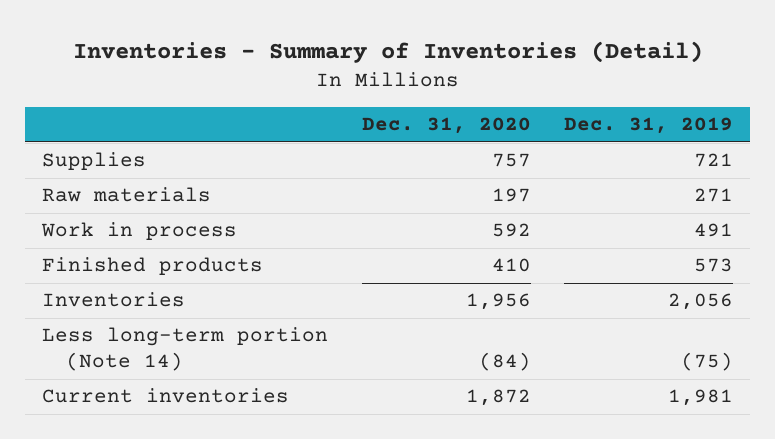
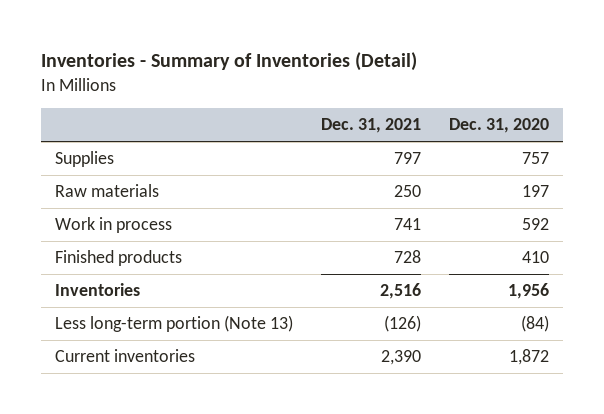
[564,117,734,135] Dec. 31, 2019 -> none
none -> [320,118,421,134] Dec. 31, 2021
[42,327,329,372] Less long-term portion (Note 14) -> [54,315,293,333] Less long-term portion (Note 13)

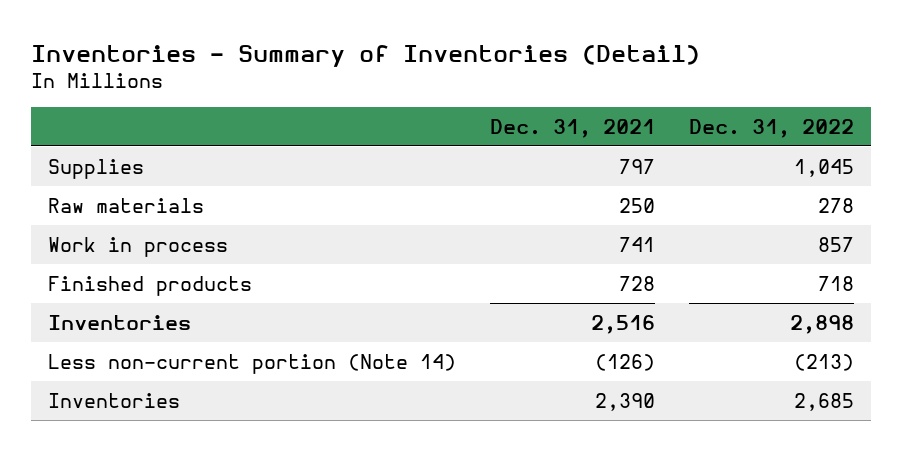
[448,118,549,134] Dec. 31, 2020 -> none
none -> [689,119,855,139] Dec. 31, 2022
[54,315,293,333] Less long-term portion (Note 13) -> [48,353,457,374] Less non-current portion (Note 14)
[54,349,195,363] Current inventories -> [48,392,181,408] Inventories

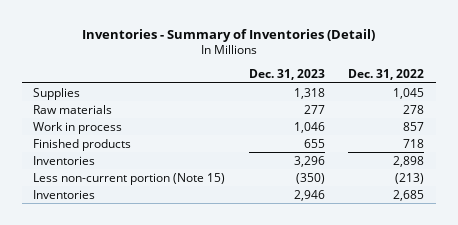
[490,119,656,139] Dec. 31, 2021 -> none
none -> [248,69,325,81] Dec. 31, 2023
[48,353,457,374] Less non-current portion (Note 14) -> [33,172,226,185] Less non-current portion (Note 15)

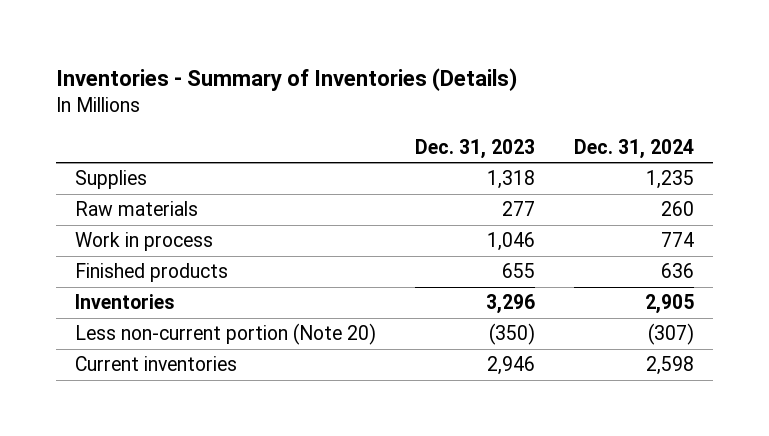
[81,29,375,43] Inventories - Summary of Inventories (Detail) -> [55,67,517,91] Inventories - Summary of Inventories (Details)
[348,69,425,81] Dec. 31, 2022 -> none
none -> [573,138,694,159] Dec. 31, 2024
[33,172,226,185] Less non-current portion (Note 15) -> [75,323,377,346] Less non-current portion (Note 20)
[33,189,96,199] Inventories -> [75,356,238,372] Current inventories

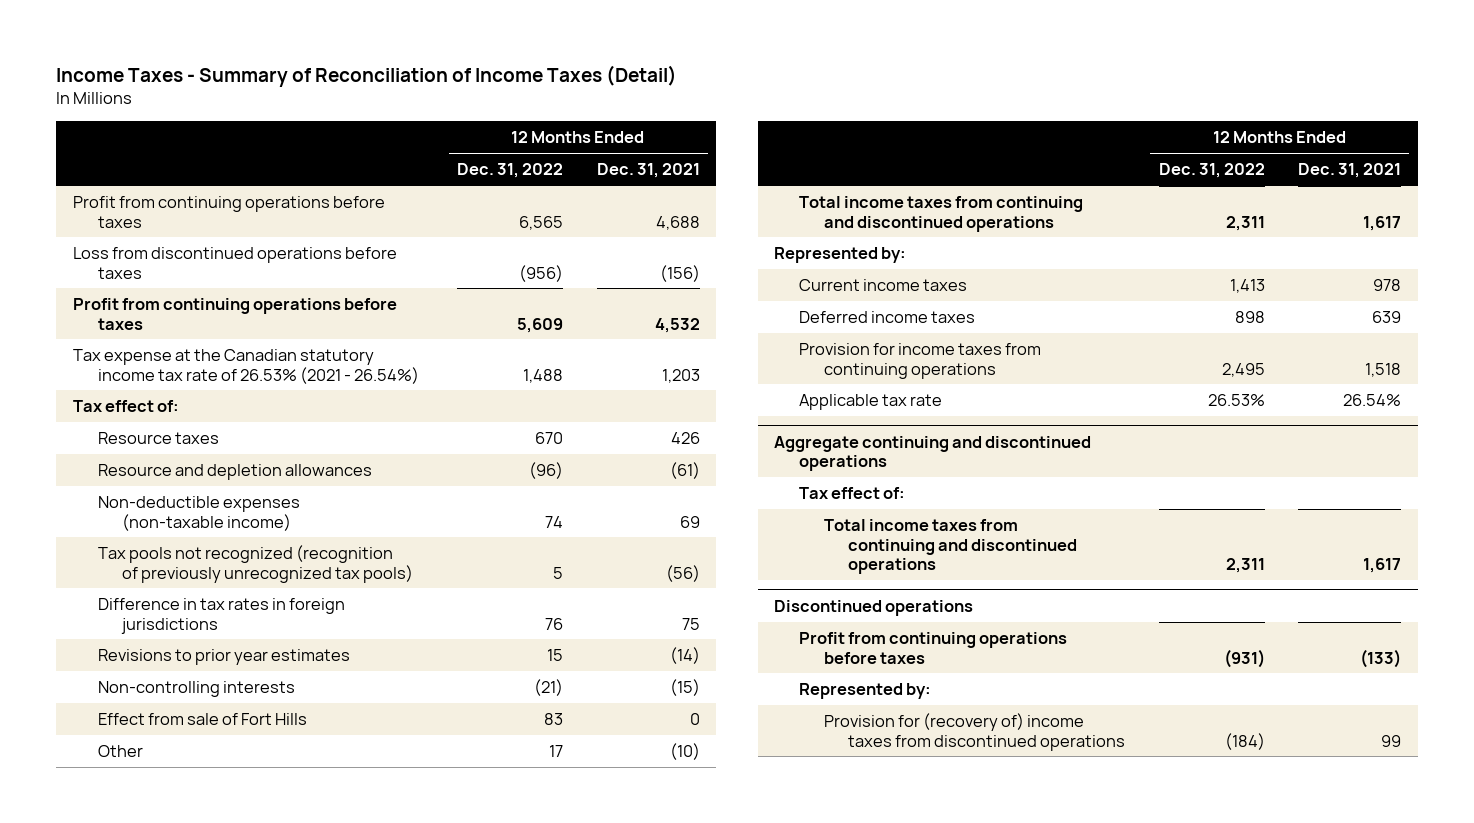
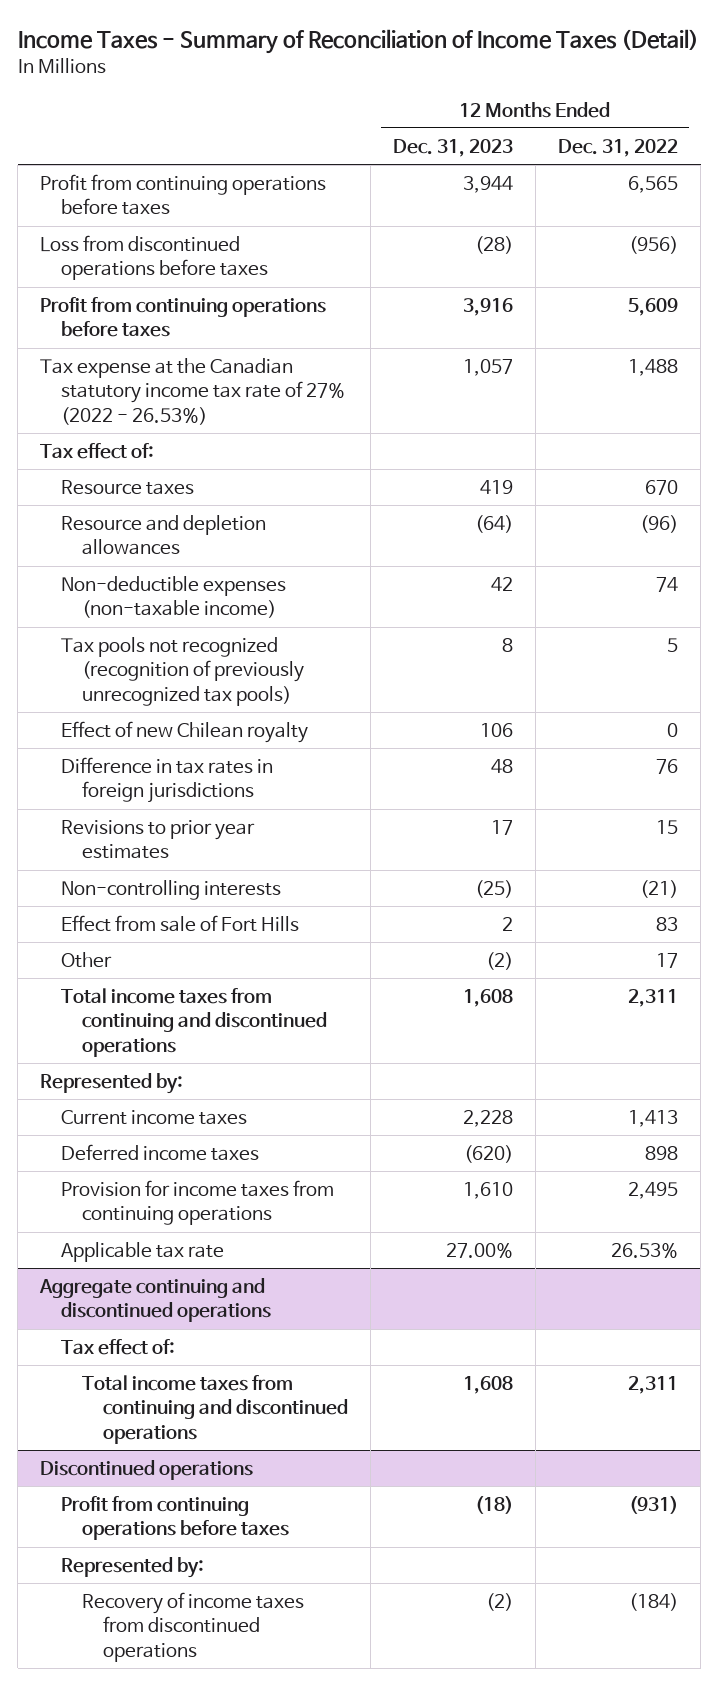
[596,163,700,179] Dec. 31, 2021 -> none
none -> [392,138,513,157] Dec. 31, 2023
[73,349,419,384] Tax expense at the Canadian statutory income tax rate of 26.53% (2021 - 26.54%) -> [40,357,345,425] Tax expense at the Canadian statutory income tax rate of 27% (2022 - 26.53%)
none -> [60,720,308,743] Effect of new Chilean royalty
[823,713,1126,751] Provision for (recovery of) income taxes from discontinued operations -> [81,1591,304,1662] Recovery of income taxes from discontinued operations

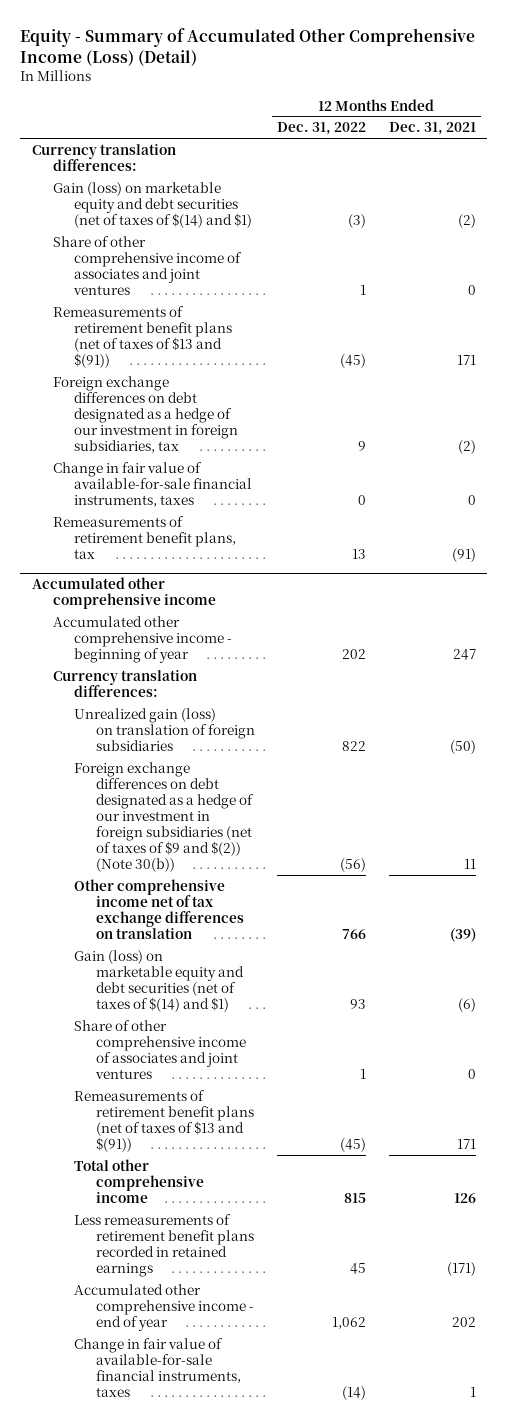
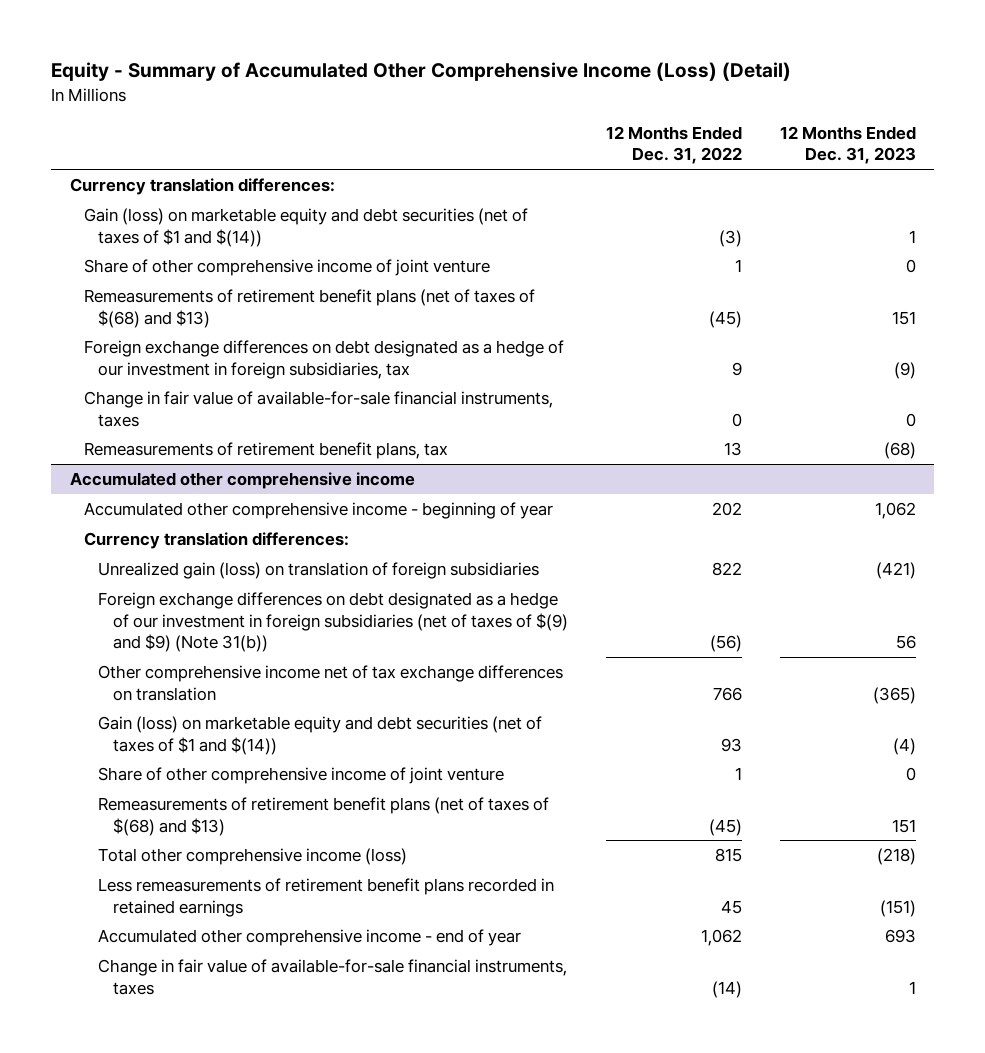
[388,122,476,136] Dec. 31, 2021 -> none
none -> [779,125,916,165] 12 Months Ended Dec. 31, 2023
[53,181,253,228] Gain (loss) on marketable equity and debt securities (net of taxes of $(14) and $1) -> [84,207,529,247] Gain (loss) on marketable equity and debt securities (net of taxes of $1 and $(14))
[53,235,243,296] Share of other comprehensive income of associates and joint ventures -> [84,258,491,276] Share of other comprehensive income of joint venture
[53,305,233,369] Remeasurements of retirement benefit plans (net of taxes of $13 and $(91)) -> [84,288,536,328] Remeasurements of retirement benefit plans (net of taxes of $(68) and $13)
[74,761,254,873] Foreign exchange differences on debt designated as a hedge of our investment in foreign subsidiaries (net of taxes of $9 and $(2)) (Note 30(b)) -> [98,591,568,653] Foreign exchange differences on debt designated as a hedge of our investment in foreign subsidiaries (net of taxes of $(9) and $9) (Note 31(b))
[74,949,244,1013] Gain (loss) on marketable equity and debt securities (net of taxes of $(14) and $1) -> [98,715,543,755] Gain (loss) on marketable equity and debt securities (net of taxes of $1 and $(14))
[74,1019,246,1080] Share of other comprehensive income of associates and joint ventures -> [98,766,505,784] Share of other comprehensive income of joint venture
[74,1089,254,1153] Remeasurements of retirement benefit plans (net of taxes of $13 and $(91)) -> [98,796,550,836] Remeasurements of retirement benefit plans (net of taxes of $(68) and $13)
[74,1158,204,1203] Total other comprehensive income -> [98,847,408,865] Total other comprehensive income (loss)

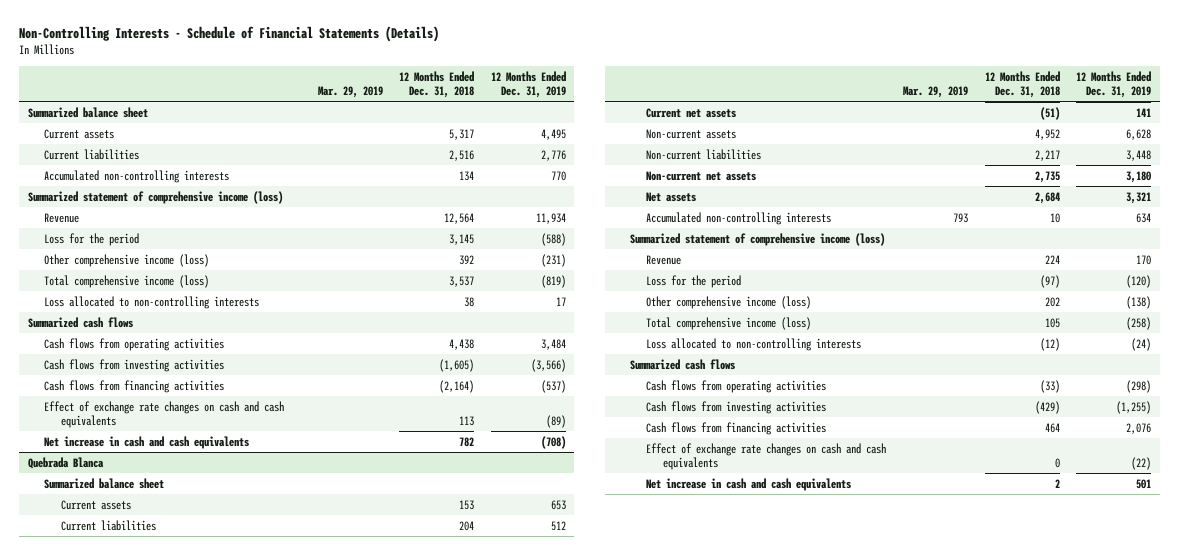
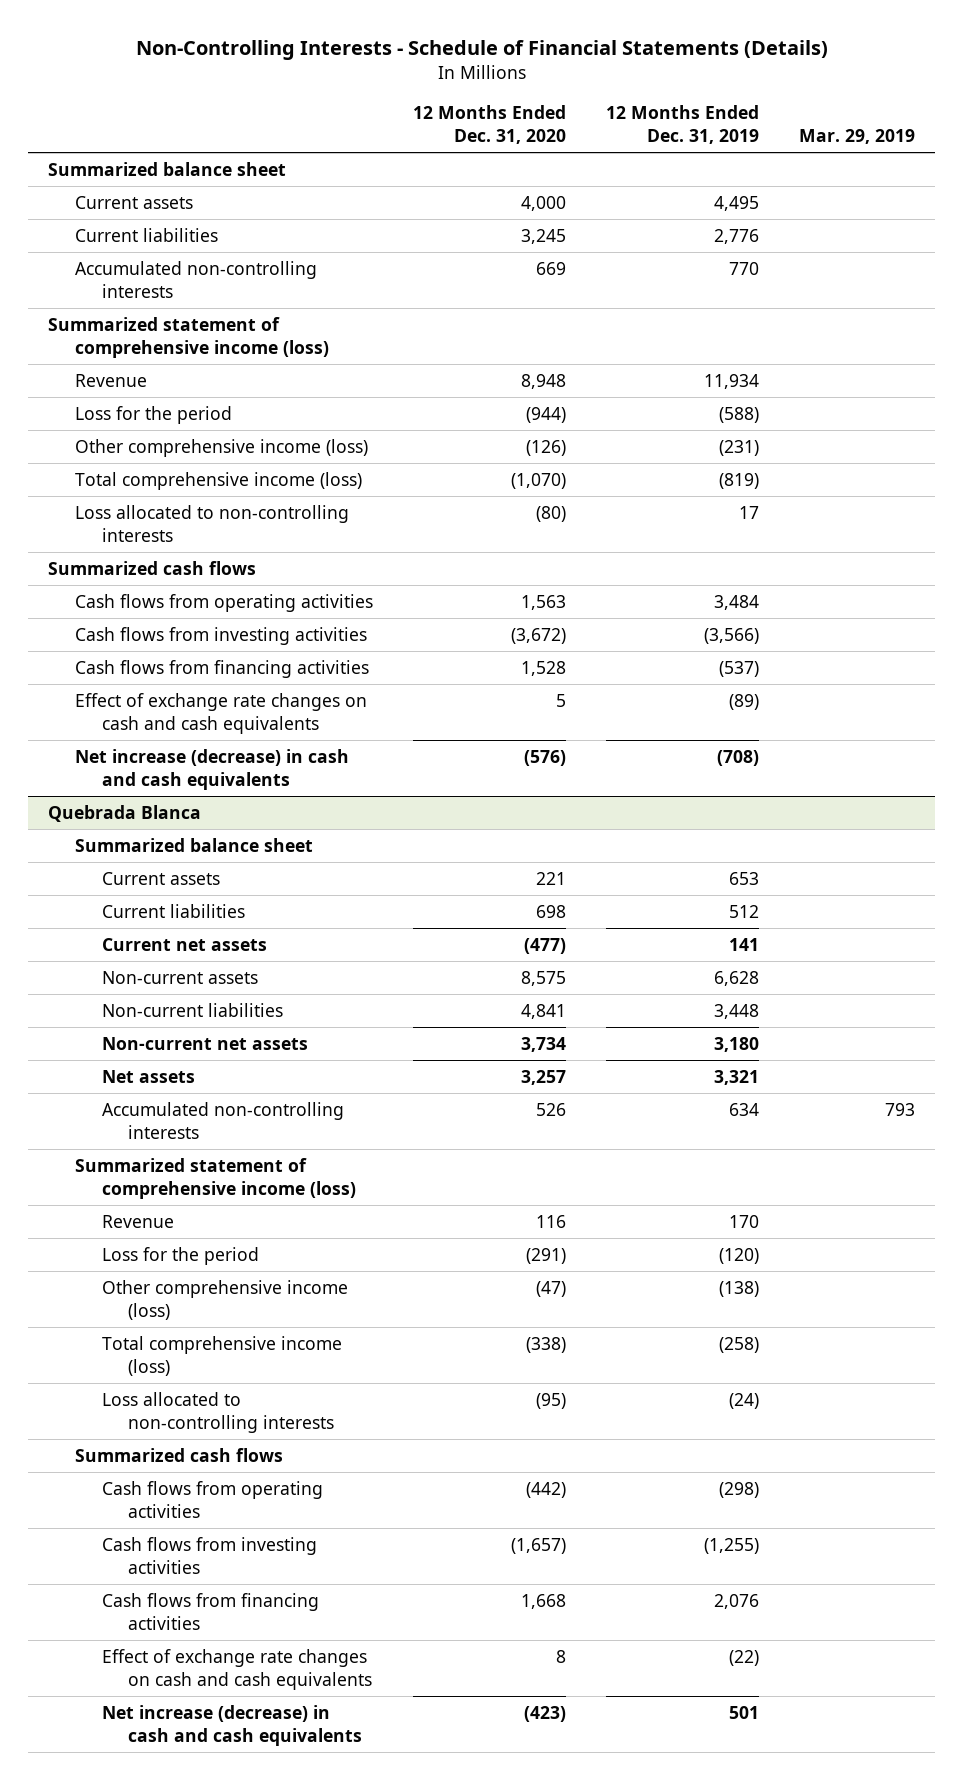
[399,70,475,98] 12 Months Ended Dec. 31, 2018 -> none
none -> [413,105,567,145] 12 Months Ended Dec. 31, 2020
[44,435,250,449] Net increase in cash and cash equivalents -> [74,748,349,790] Net increase (decrease) in cash and cash equivalents
[646,477,852,491] Net increase in cash and cash equivalents -> [101,1704,363,1746] Net increase (decrease) in cash and cash equivalents

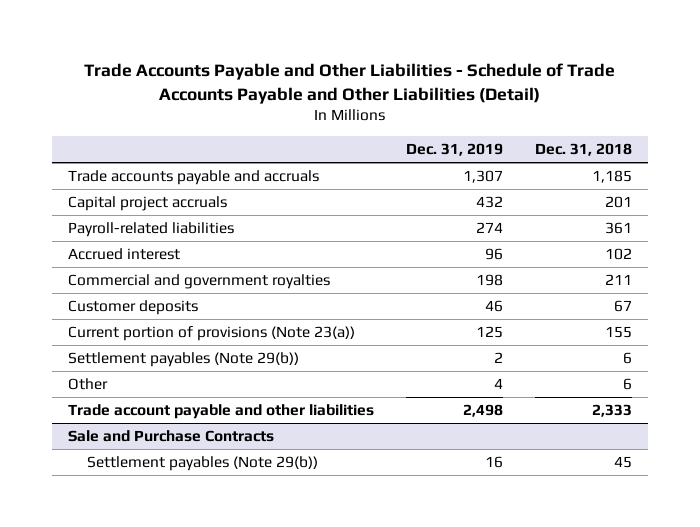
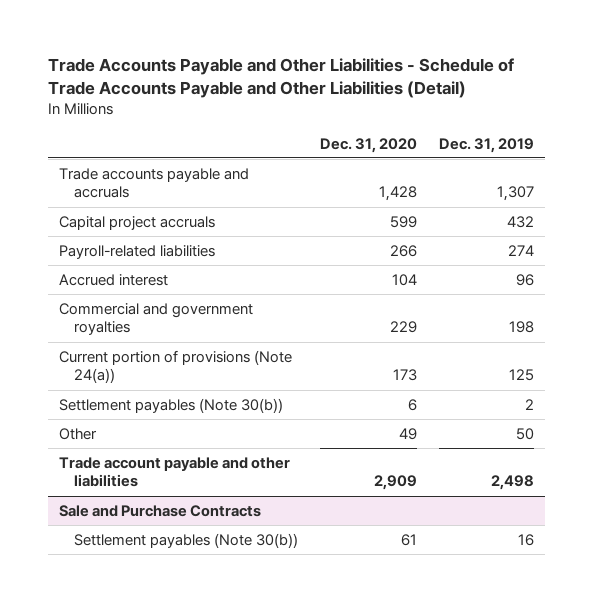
[534,142,632,156] Dec. 31, 2018 -> none
none -> [319,137,417,153] Dec. 31, 2020
[68,300,199,316] Customer deposits -> none
[68,326,356,342] Current portion of provisions (Note 23(a)) -> [58,349,292,384] Current portion of provisions (Note 24(a))
[68,352,300,368] Settlement payables (Note 29(b)) -> [58,397,283,413] Settlement payables (Note 30(b))
[494,378,504,390] 4 -> [515,427,534,440] 50
[87,456,319,472] Settlement payables (Note 29(b)) -> [73,532,298,548] Settlement payables (Note 30(b))

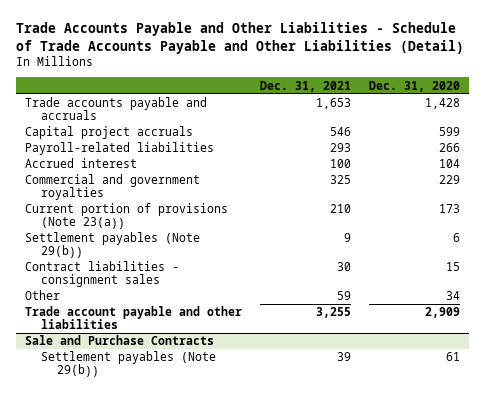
[438,137,534,153] Dec. 31, 2019 -> none
none -> [260,80,352,92] Dec. 31, 2021
[58,349,292,384] Current portion of provisions (Note 24(a)) -> [24,203,228,230] Current portion of provisions (Note 23(a))
[58,397,283,413] Settlement payables (Note 30(b)) -> [24,232,200,259] Settlement payables (Note 29(b))
none -> [24,261,179,288] Contract liabilities - consignment sales
[398,427,417,440] 49 -> [446,291,461,301] 34
[73,532,298,548] Settlement payables (Note 30(b)) -> [40,351,216,378] Settlement payables (Note 29(b))

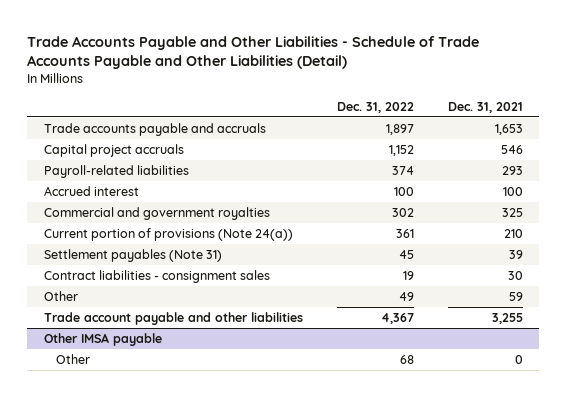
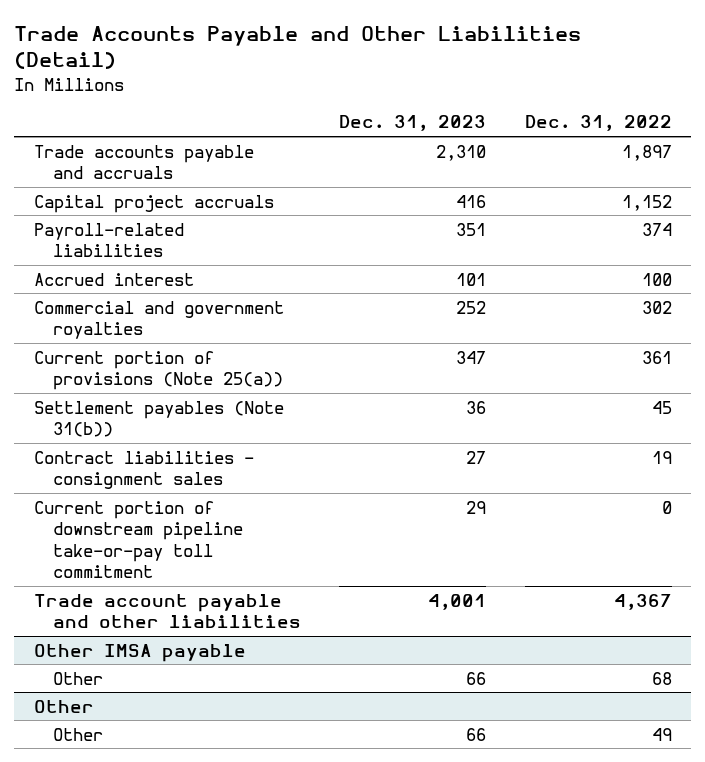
[27,35,480,70] Trade Accounts Payable and Other Liabilities - Schedule of Trade Accounts Payable and Other Liabilities (Detail) -> [14,25,582,70] Trade Accounts Payable and Other Liabilities (Detail)
[447,101,523,113] Dec. 31, 2021 -> none
none -> [339,115,487,132] Dec. 31, 2023
[43,228,293,242] Current portion of provisions (Note 24(a)) -> [33,350,284,391] Current portion of provisions (Note 25(a))
[43,249,222,263] Settlement payables (Note 31) -> [33,400,284,438] Settlement payables (Note 31(b))
[43,291,78,302] Other -> none
none -> [33,500,244,579] Current portion of downstream pipeline take-or-pay toll commitment
none -> [33,699,94,713] Other
none -> [53,727,104,741] Other

